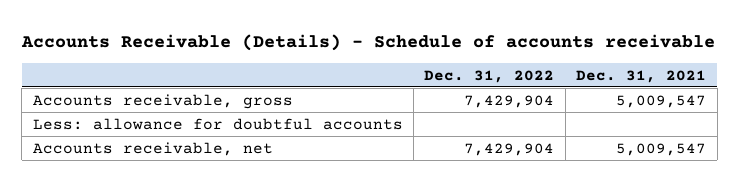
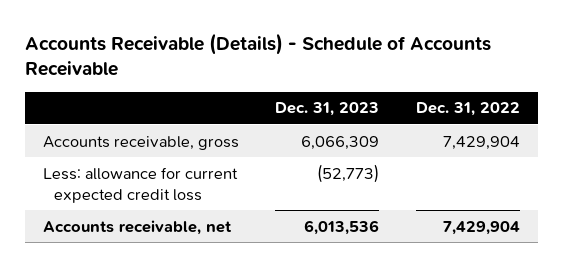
[20,33,715,51] Accounts Receivable (Details) - Schedule of accounts receivable -> [24,32,491,77] Accounts Receivable (Details) - Schedule of Accounts Receivable
[576,69,707,83] Dec. 31, 2021 -> none
none -> [275,102,380,117] Dec. 31, 2023
[32,117,403,130] Less: allowance for doubtful accounts -> [42,166,238,203] Less: allowance for current expected credit loss

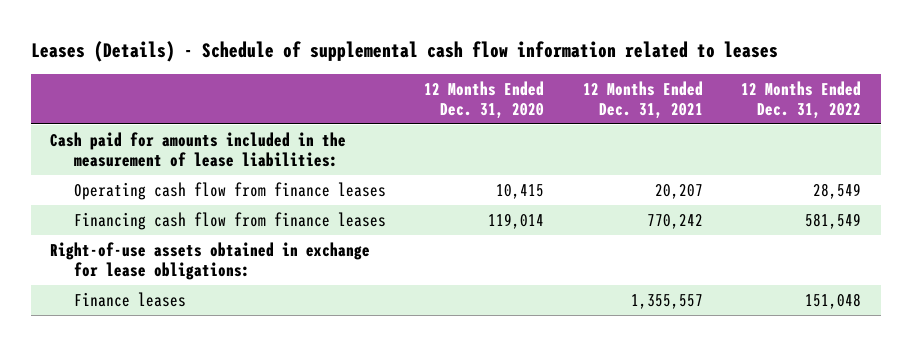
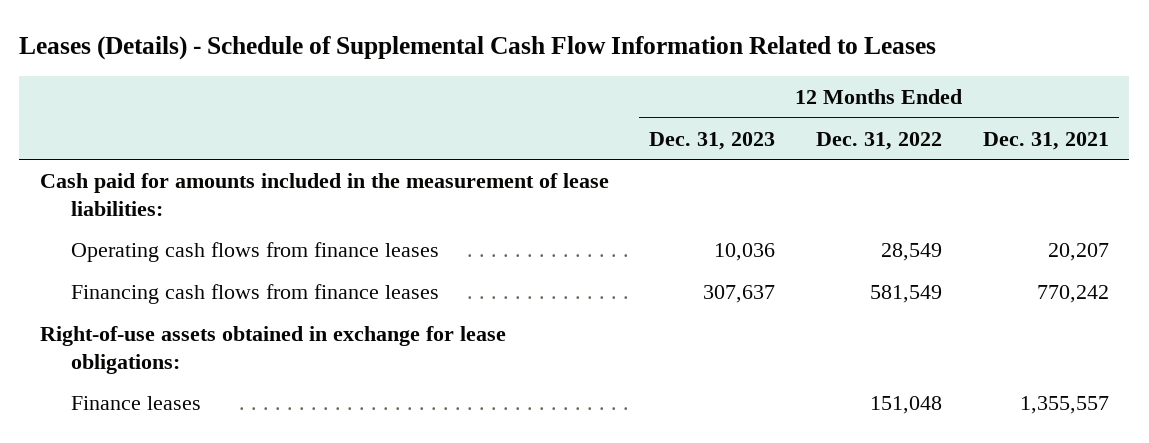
[30,41,778,63] Leases (Details) - Schedule of supplemental cash flow information related to leases -> [19,35,937,60] Leases (Details) - Schedule of Supplemental Cash Flow Information Related to Leases
[424,80,545,119] 12 Months Ended Dec. 31, 2020 -> none
none -> [649,131,776,150] Dec. 31, 2023
[73,181,386,200] Operating cash flow from finance leases -> [71,242,440,263] Operating cash flows from finance leases
[73,211,386,230] Financing cash flow from finance leases -> [71,284,440,305] Financing cash flows from finance leases

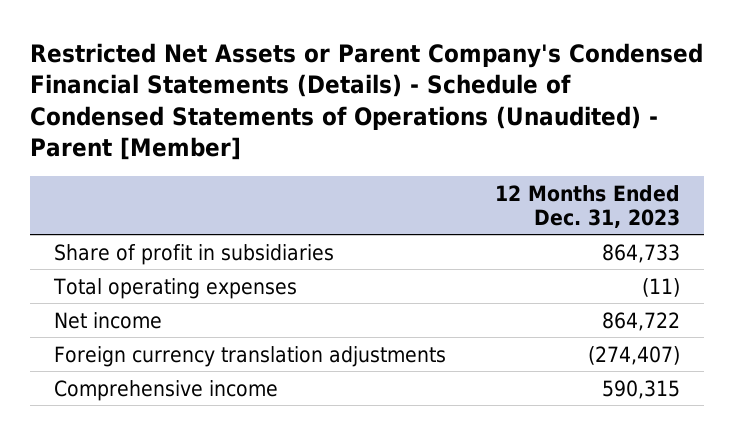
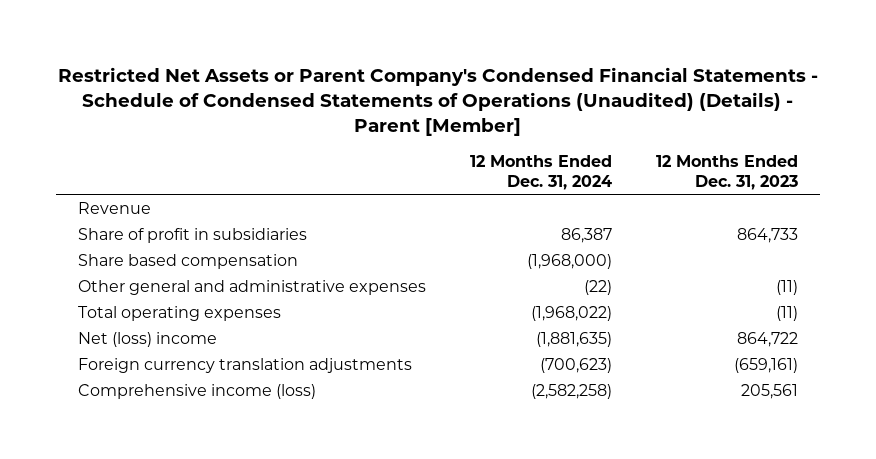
[30,42,704,161] Restricted Net Assets or Parent Company's Condensed Financial Statements (Details) - Schedule of Condensed Statements of Operations (Unaudited) - Parent [Member] -> [58,66,819,137] Restricted Net Assets or Parent Company's Condensed Financial Statements - Schedule of Condensed Statements of Operations (Unaudited) (Details) - Parent [Member]
none -> [470,154,613,191] 12 Months Ended Dec. 31, 2024
none -> [78,201,152,214] Revenue
none -> [78,253,299,269] Share based compensation
none -> [78,279,427,295] Other general and administrative expenses
[54,311,163,329] Net income -> [78,331,218,347] Net (loss) income
[587,345,680,365] (274,407) -> [733,357,798,373] (659,161)
[54,379,279,401] Comprehensive income -> [78,383,317,399] Comprehensive income (loss)
[601,379,680,399] 590,315 -> [740,383,798,399] 205,561

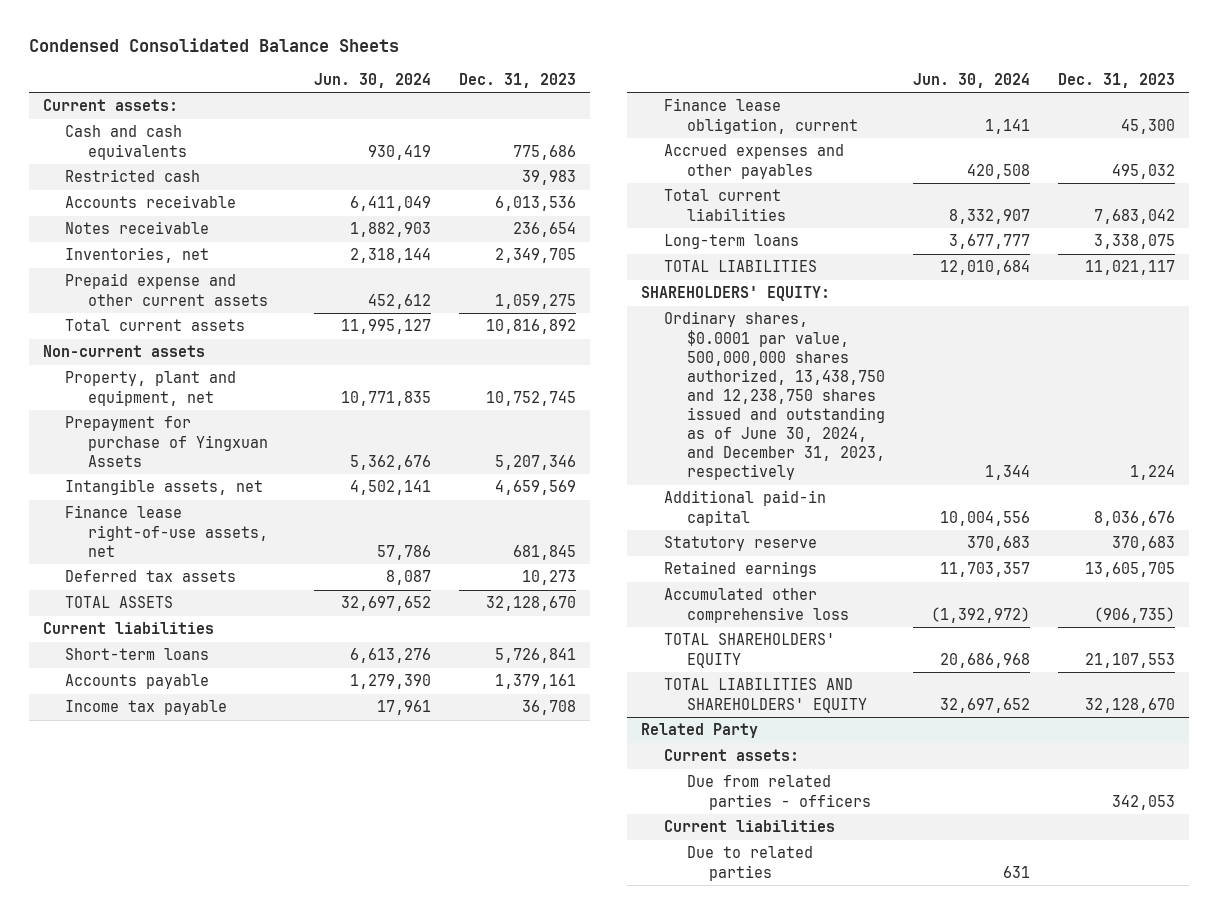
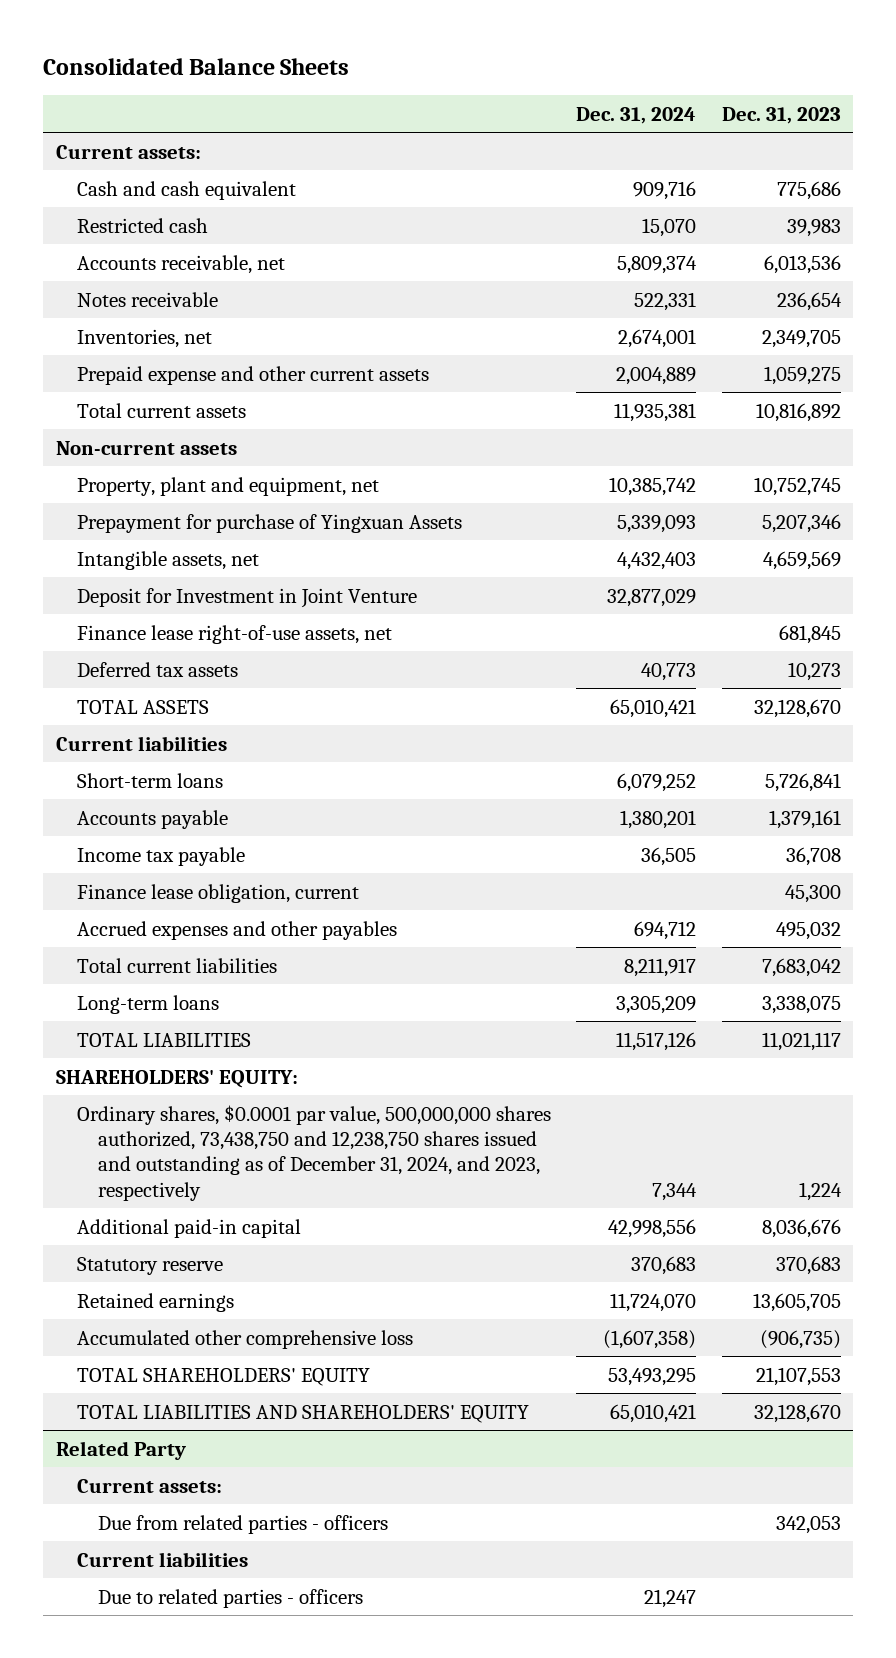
[28,37,399,52] Condensed Consolidated Balance Sheets -> [42,57,349,75] Consolidated Balance Sheets
[314,72,432,88] Jun. 30, 2024 -> none
none -> [576,106,697,124] Dec. 31, 2024
[65,125,187,160] Cash and cash equivalents -> [76,180,296,200] Cash and cash equivalent
[65,195,237,209] Accounts receivable -> [76,254,285,274] Accounts receivable, net
none -> [76,587,417,608] Deposit for Investment in Joint Venture
[663,311,885,481] Ordinary shares, $0.0001 par value, 500,000,000 shares authorized, 13,438,750 and 12,238,750 shares issued and outstanding as of June 30, 2024, and December 31, 2023, respectively -> [76,1104,551,1201] Ordinary shares, $0.0001 par value, 500,000,000 shares authorized, 73,438,750 and 12,238,750 shares issued and outstanding as of December 31, 2024, and 2023, respectively
[686,846,813,881] Due to related parties -> [97,1588,363,1608] Due to related parties - officers

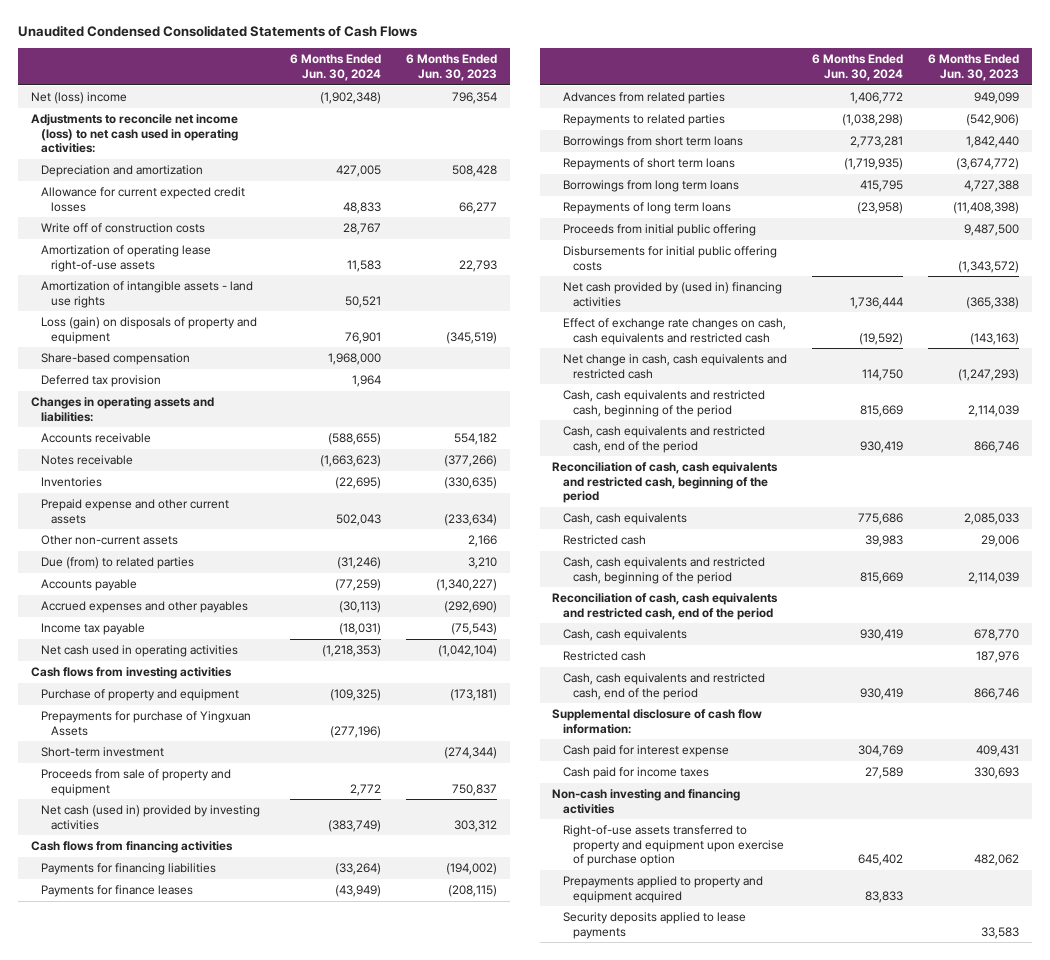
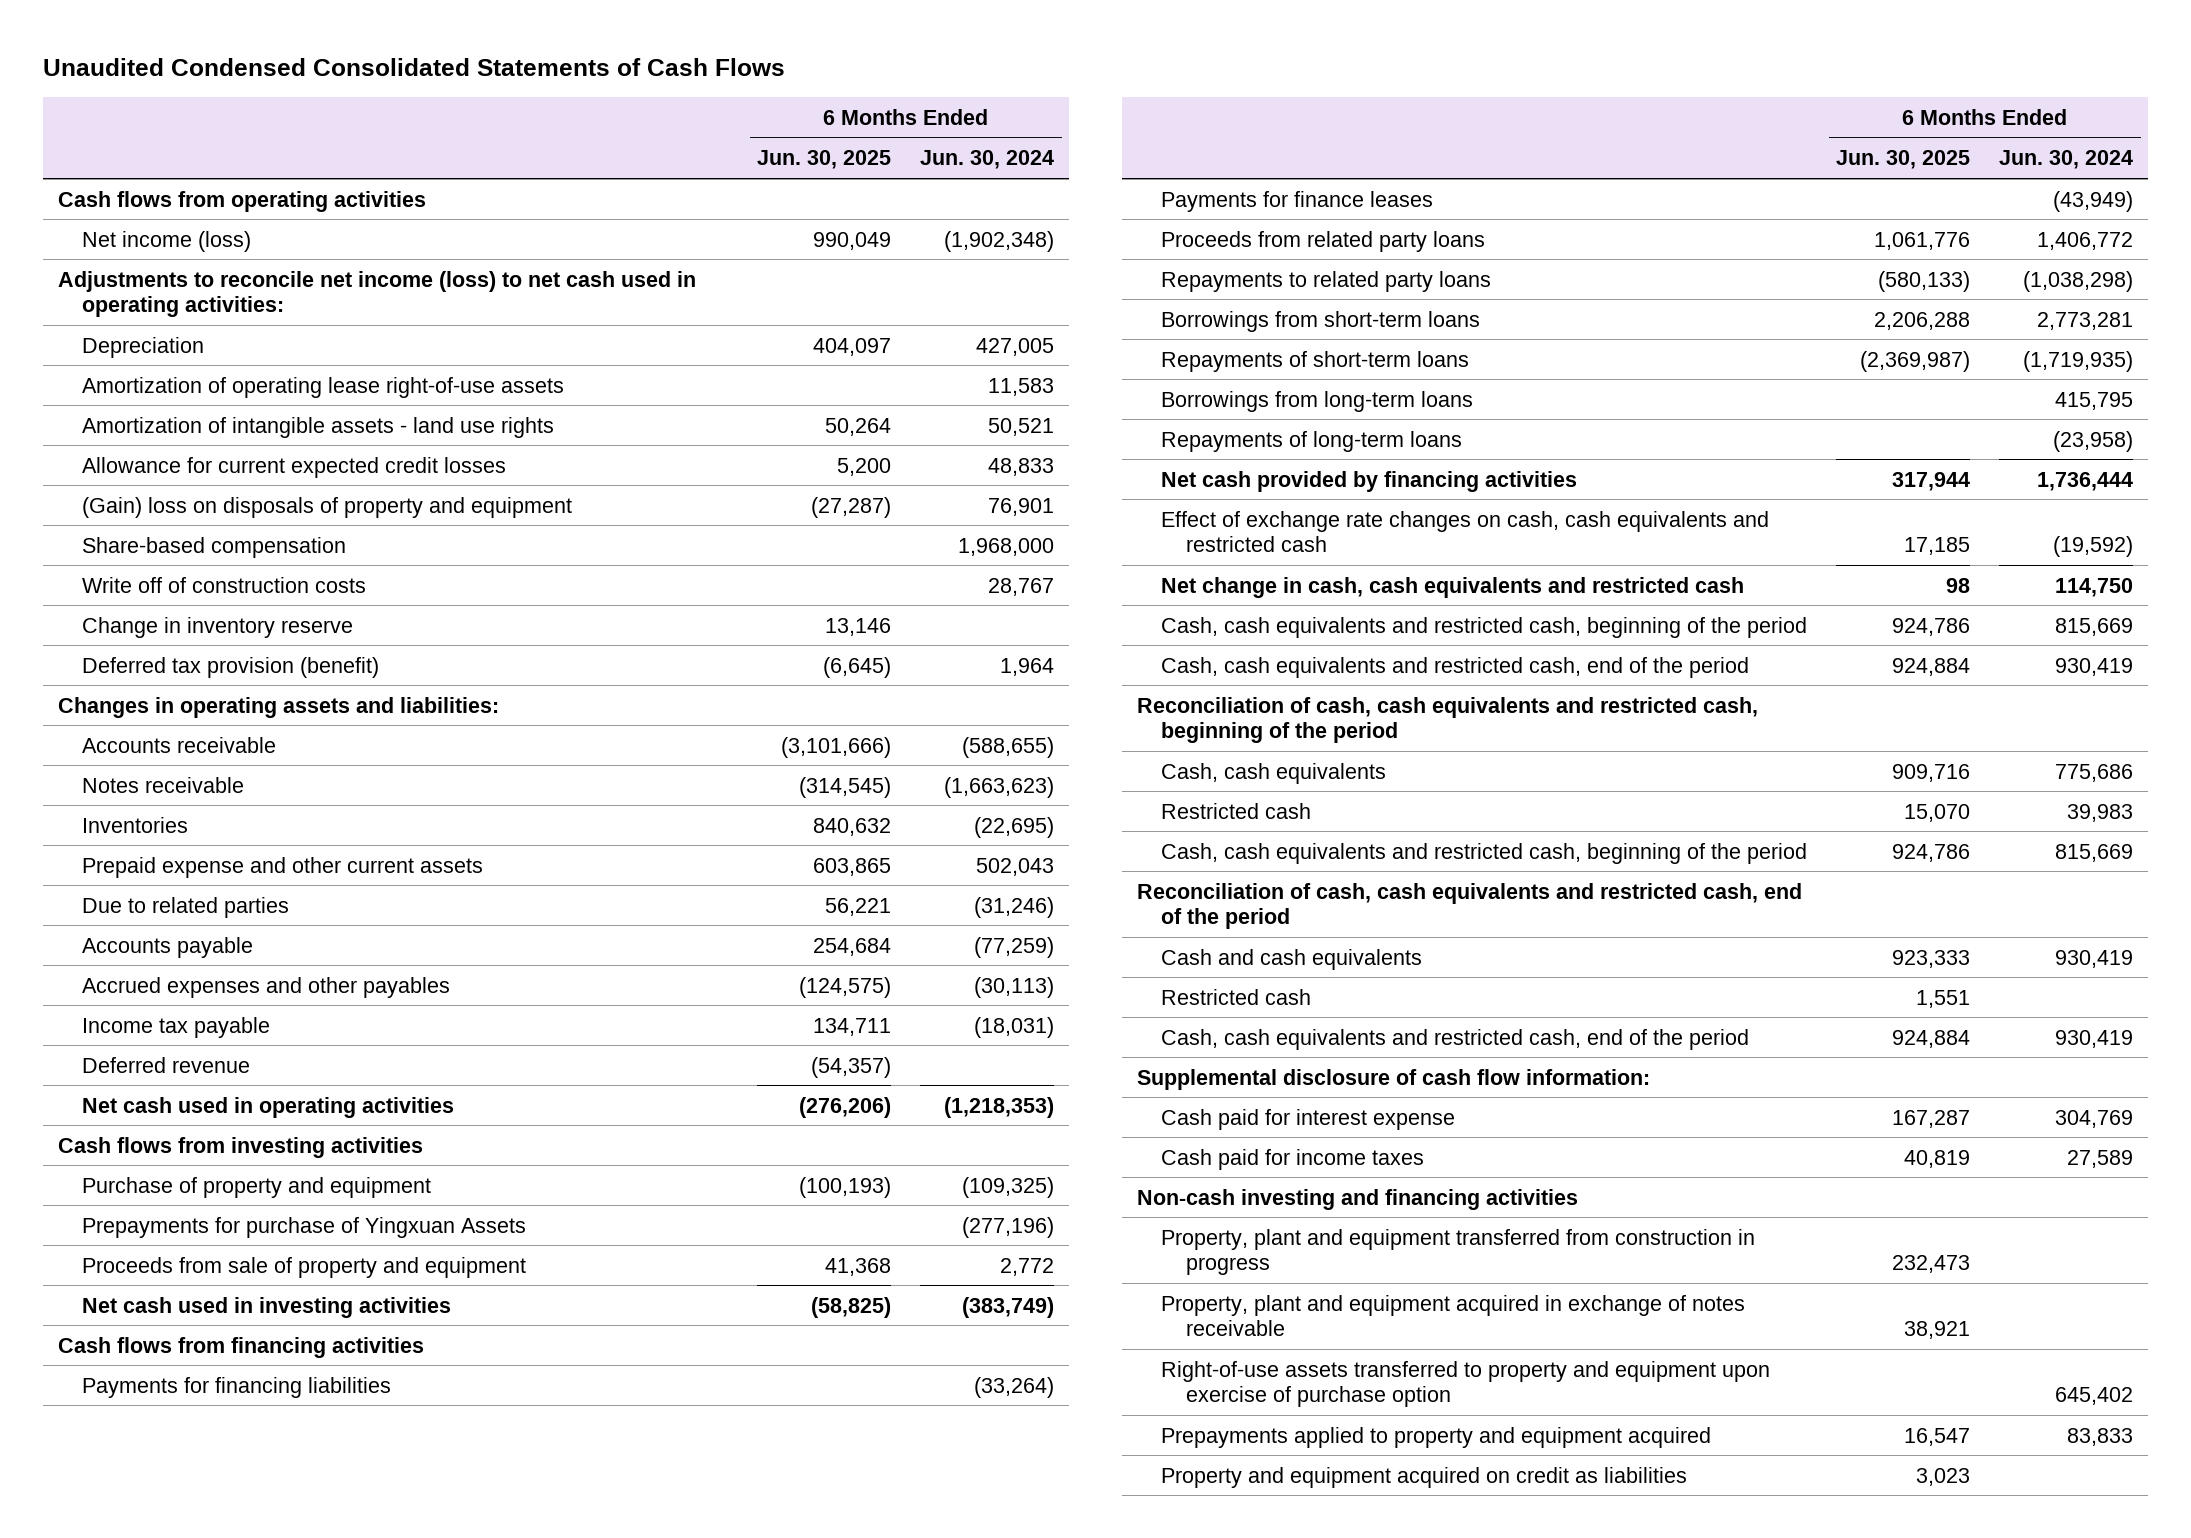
[406,54,498,82] 6 Months Ended Jun. 30, 2023 -> none
none -> [757,150,892,170] Jun. 30, 2025
none -> [57,190,426,212] Cash flows from operating activities
[30,92,127,105] Net (loss) income -> [82,230,252,252] Net income (loss)
[40,165,203,178] Depreciation and amortization -> [82,336,205,358] Depreciation
[40,187,245,212] Allowance for current expected credit losses -> [82,456,507,478] Allowance for current expected credit losses
[40,317,257,344] Loss (gain) on disposals of property and equipment -> [82,496,573,518] (Gain) loss on disposals of property and equipment
[40,223,205,234] Write off of construction costs -> [82,576,367,593] Write off of construction costs
none -> [82,616,354,638] Change in inventory reserve
[40,375,161,388] Deferred tax provision -> [82,656,380,678] Deferred tax provision (benefit)
[40,535,178,546] Other non-current assets -> none
[40,557,194,570] Due (from) to related parties -> [82,896,290,918] Due to related parties
none -> [82,1056,251,1073] Deferred revenue
[40,747,164,758] Short-term investment -> none
[40,805,260,830] Net cash (used in) provided by investing activities -> [82,1296,452,1318] Net cash used in investing activities
[562,224,756,237] Proceeds from initial public offering -> none
[562,246,777,271] Disbursements for initial public offering costs -> none
[562,92,725,105] Advances from related parties -> [1161,230,1486,252] Proceeds from related party loans
[562,114,725,127] Repayments to related parties -> [1161,270,1492,292] Repayments to related party loans
[562,136,743,149] Borrowings from short term loans -> [1161,310,1481,332] Borrowings from short-term loans
[562,158,735,171] Repayments of short term loans -> [1161,350,1470,372] Repayments of short-term loans
[562,180,739,193] Borrowings from long term loans -> [1161,390,1474,412] Borrowings from long-term loans
[562,202,731,215] Repayments of long term loans -> [1161,430,1463,452] Repayments of long-term loans
[562,282,782,307] Net cash provided by (used in) financing activities -> [1161,470,1578,492] Net cash provided by financing activities
[562,629,687,642] Cash, cash equivalents -> [1161,948,1423,970] Cash and cash equivalents
none -> [1161,1228,1756,1276] Property, plant and equipment transferred from construction in progress
none -> [1161,1294,1746,1337] Property, plant and equipment acquired in exchange of notes receivable
[562,912,746,939] Security deposits applied to lease payments -> none
none -> [1161,1466,1688,1488] Property and equipment acquired on credit as liabilities

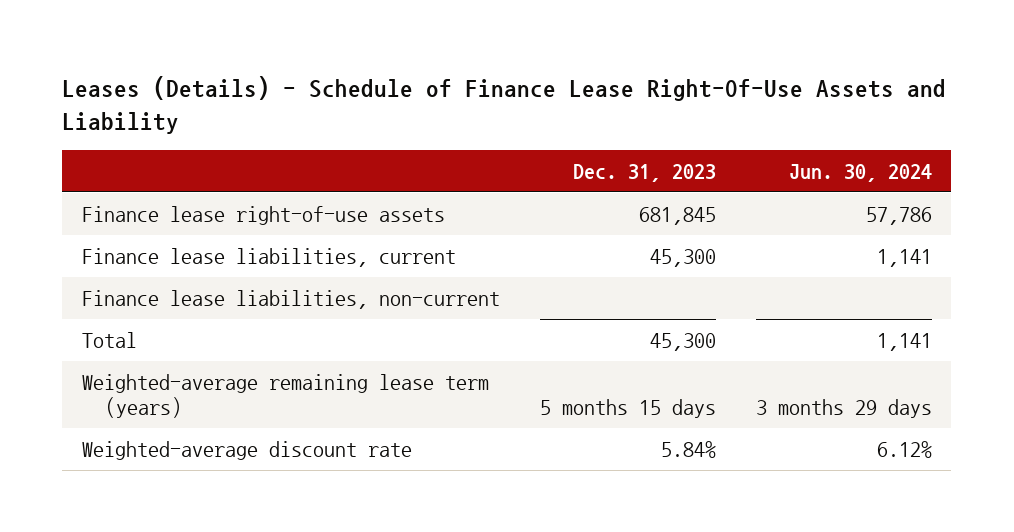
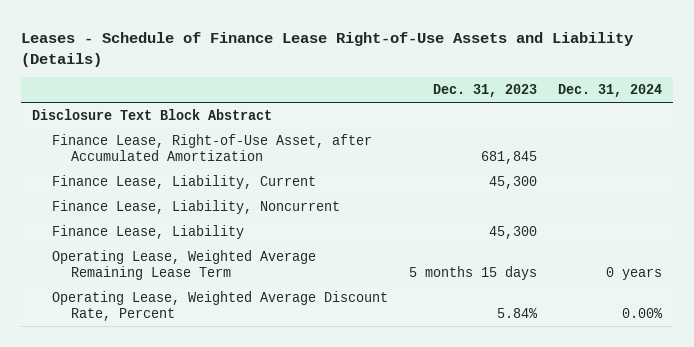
[62,75,947,134] Leases (Details) - Schedule of Finance Lease Right-Of-Use Assets and Liability -> [21,31,634,67] Leases - Schedule of Finance Lease Right-of-Use Assets and Liability (Details)
[788,163,932,182] Jun. 30, 2024 -> none
none -> [558,84,663,98] Dec. 31, 2024
none -> [32,108,273,120] Disclosure Text Block Abstract
[82,205,446,225] Finance lease right-of-use assets -> [51,133,372,162] Finance Lease, Right-of-Use Asset, after Accumulated Amortization
[82,247,457,267] Finance lease liabilities, current -> [51,174,316,189] Finance Lease, Liability, Current
[82,289,501,309] Finance lease liabilities, non-current -> [51,199,340,214] Finance Lease, Liability, Noncurrent
[82,331,138,348] Total -> [51,224,244,239] Finance Lease, Liability
[82,373,490,419] Weighted-average remaining lease term (years) -> [51,249,316,281] Operating Lease, Weighted Average Remaining Lease Term
[82,440,413,460] Weighted-average discount rate -> [51,290,388,322] Operating Lease, Weighted Average Discount Rate, Percent

